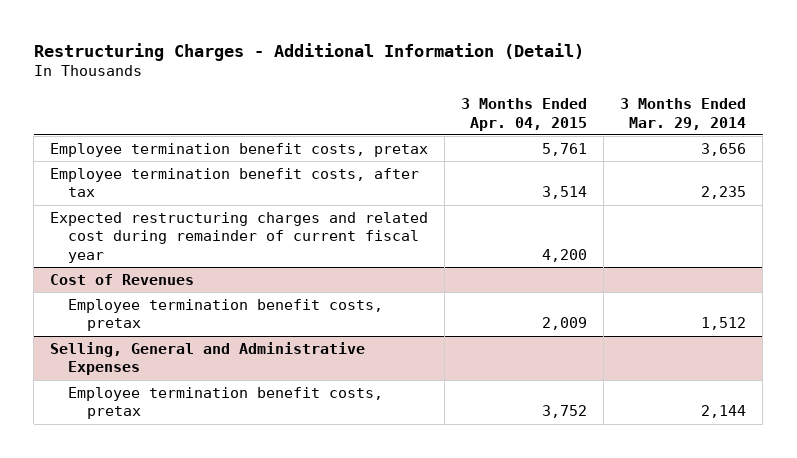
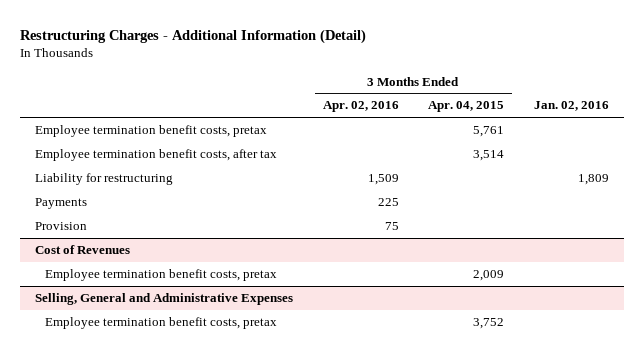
[620,98,747,130] 3 Months Ended Mar. 29, 2014 -> none
none -> [322,101,399,113] Apr. 02, 2016
none -> [533,101,609,112] Jan. 02, 2016
[50,212,429,263] Expected restructuring charges and related cost during remainder of current fiscal year -> none
none -> [34,172,173,185] Liability for restructuring
none -> [34,197,87,209] Payments
none -> [34,221,87,230] Provision

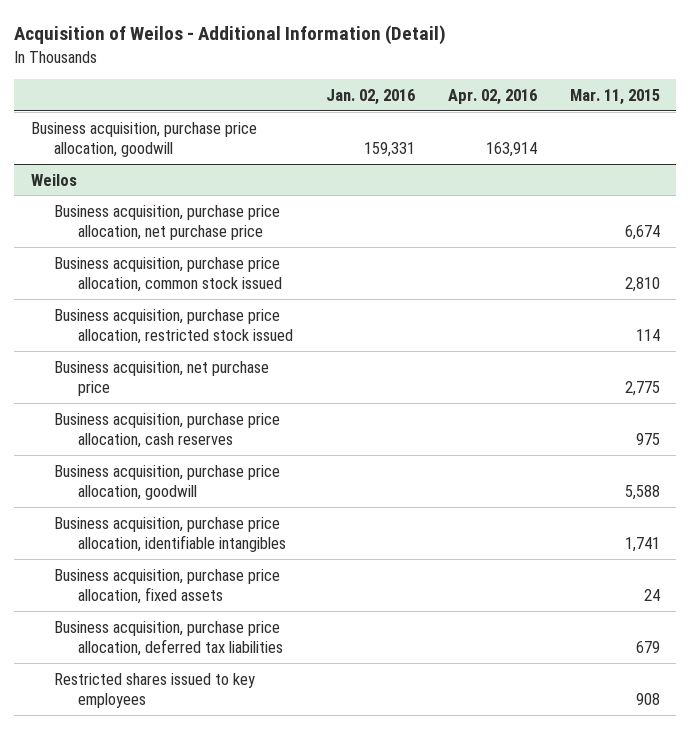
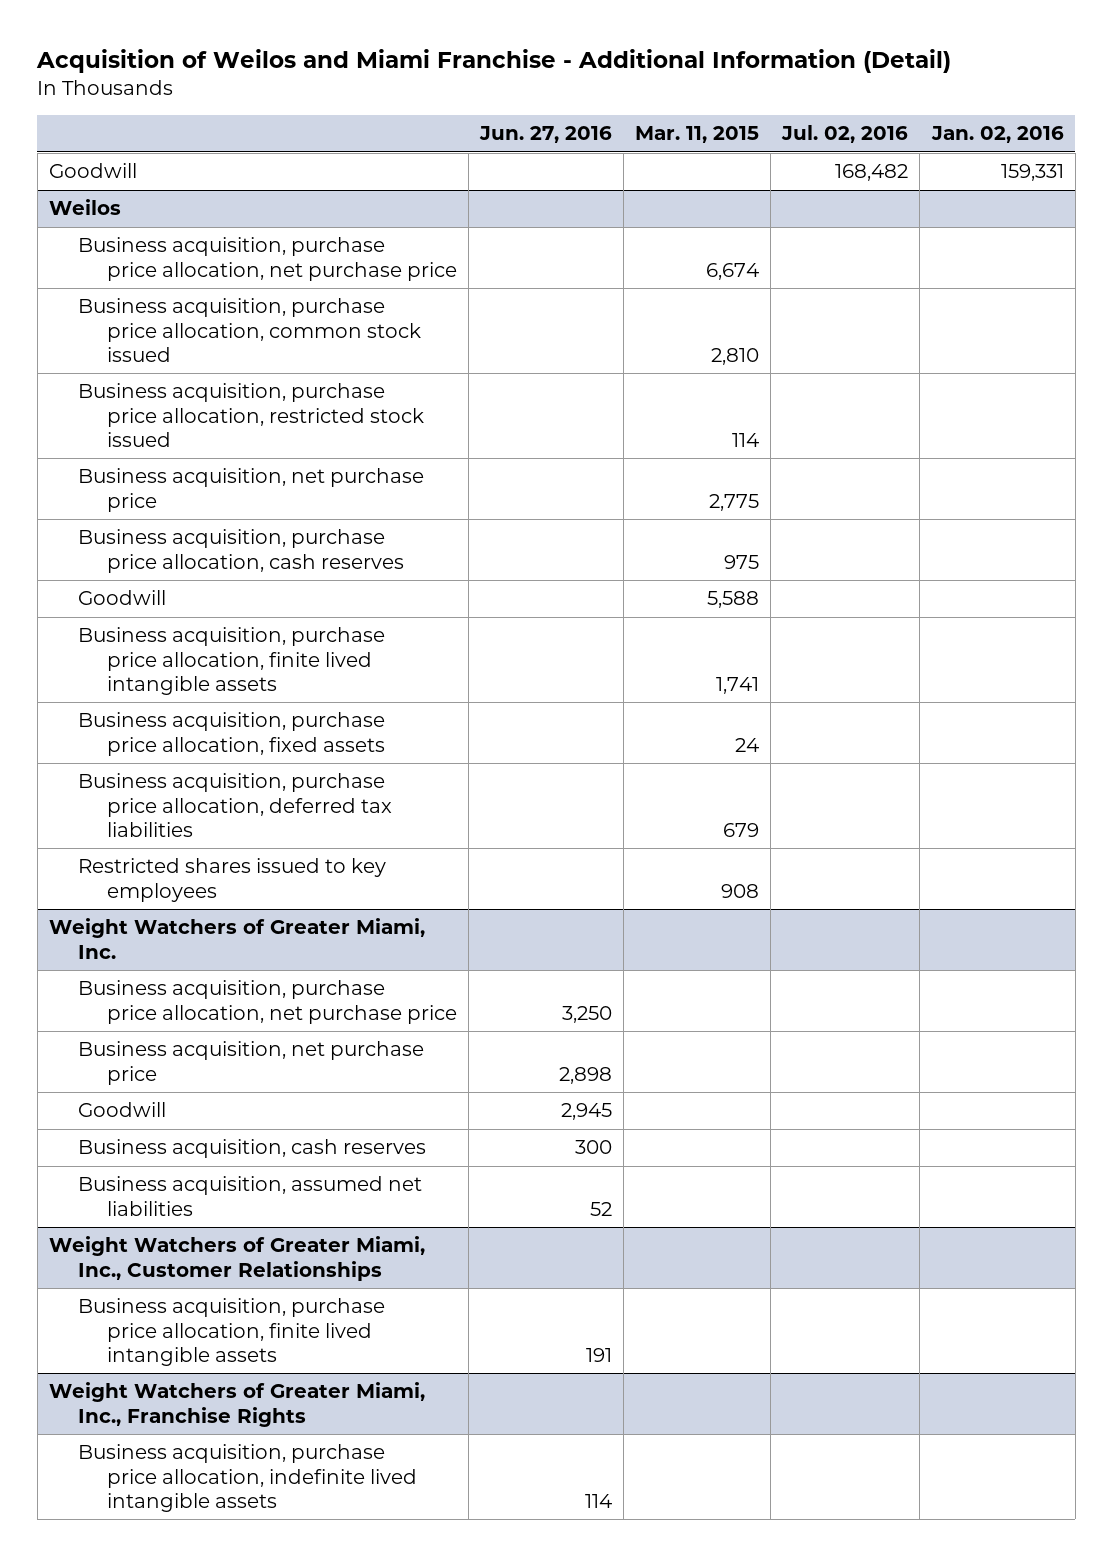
[14,25,447,46] Acquisition of Weilos - Additional Information (Detail) -> [36,49,952,74] Acquisition of Weilos and Miami Franchise - Additional Information (Detail)
[447,89,537,106] Apr. 02, 2016 -> none
none -> [479,126,613,144] Jun. 27, 2016
none -> [781,125,909,144] Jul. 02, 2016
[30,121,257,158] Business acquisition, purchase price allocation, goodwill -> [48,163,137,179] Goodwill
[54,464,281,501] Business acquisition, purchase price allocation, goodwill -> [77,590,166,606] Goodwill
[54,516,286,553] Business acquisition, purchase price allocation, identifiable intangibles -> [77,627,385,695] Business acquisition, purchase price allocation, finite lived intangible assets
none -> [48,918,425,959] Weight Watchers of Greater Miami, Inc.
none -> [77,980,457,1024] Business acquisition, purchase price allocation, net purchase price
none -> [77,1041,424,1085] Business acquisition, net purchase price
none -> [77,1102,166,1118] Goodwill
none -> [77,1139,426,1159] Business acquisition, cash reserves
none -> [77,1176,422,1216] Business acquisition, assumed net liabilities
none -> [48,1236,425,1281] Weight Watchers of Greater Miami, Inc., Customer Relationships
none -> [77,1298,385,1366] Business acquisition, purchase price allocation, finite lived intangible assets
none -> [48,1382,425,1427] Weight Watchers of Greater Miami, Inc., Franchise Rights
none -> [77,1444,417,1512] Business acquisition, purchase price allocation, indefinite lived intangible assets

